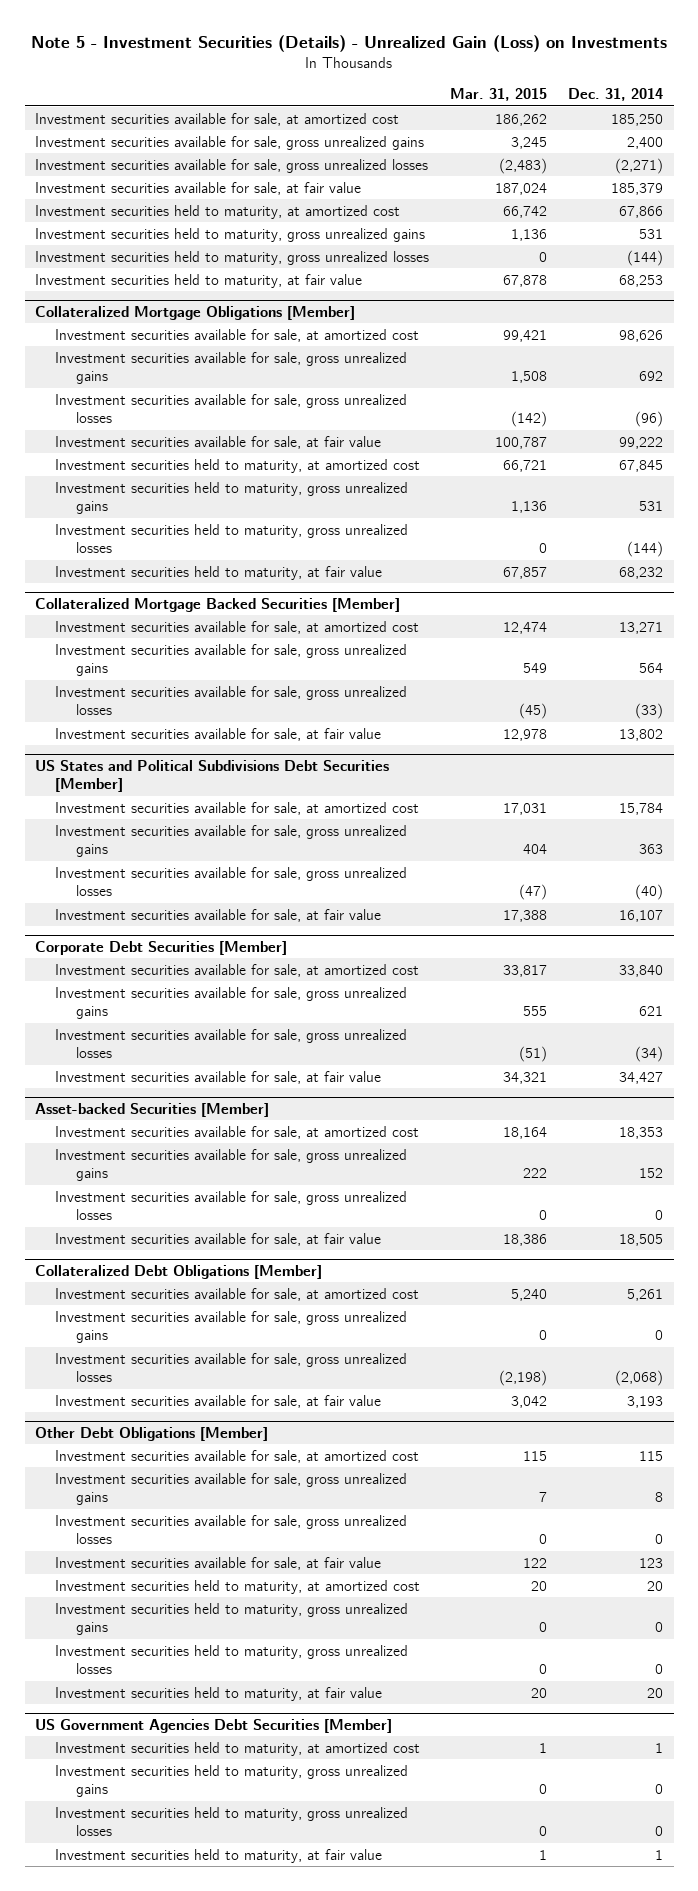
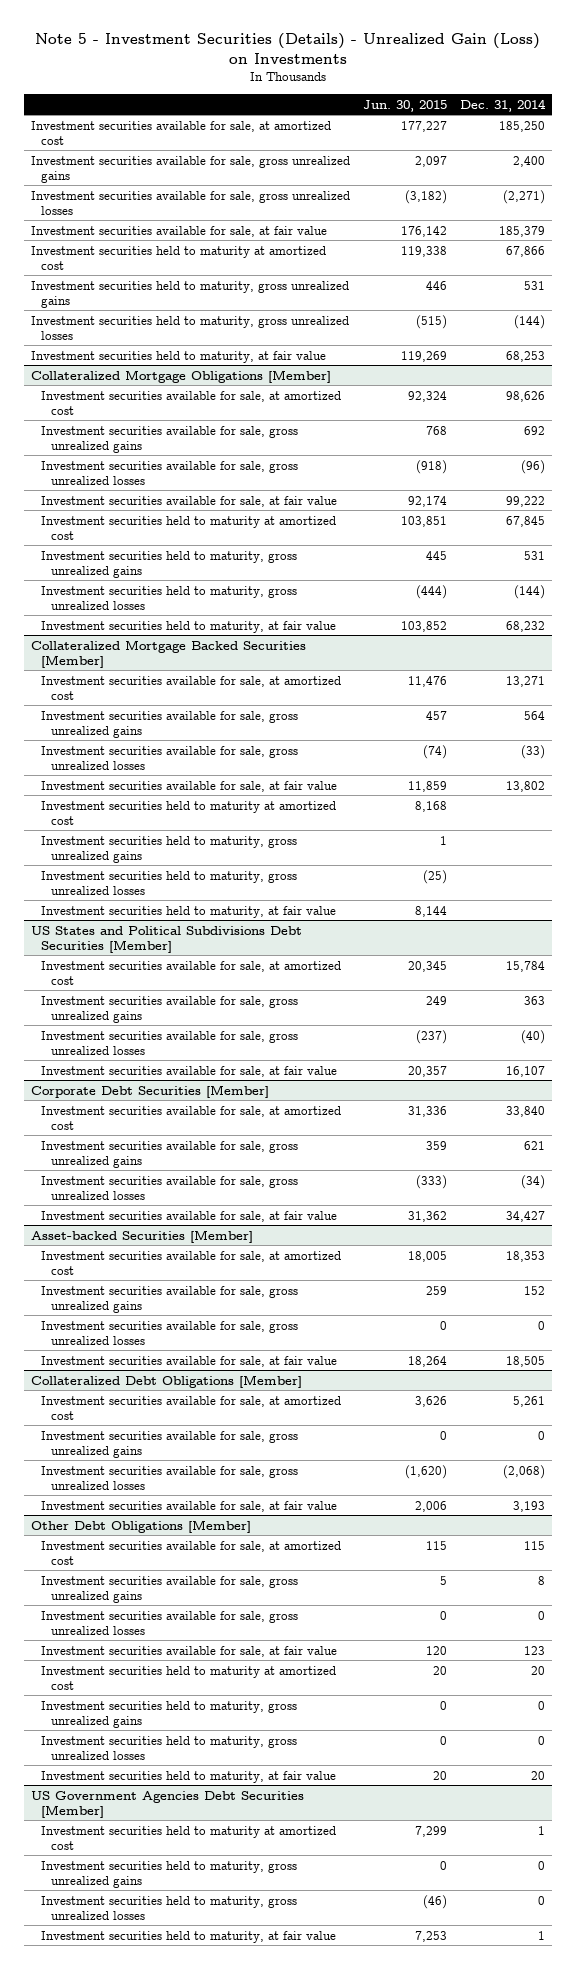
[450,88,548,102] Mar. 31, 2015 -> none
none -> [362,99,447,112] Jun. 30, 2015
[35,204,401,219] Investment securities held to maturity, at amortized cost -> [30,245,326,270] Investment securities held to maturity at amortized cost
[55,458,421,473] Investment securities held to maturity, at amortized cost -> [40,515,336,540] Investment securities held to maturity at amortized cost
none -> [40,800,336,825] Investment securities held to maturity at amortized cost
none -> [40,835,297,863] Investment securities held to maturity, gross unrealized gains
none -> [40,870,297,895] Investment securities held to maturity, gross unrealized losses
none -> [40,905,336,918] Investment securities held to maturity, at fair value
[55,1579,421,1594] Investment securities held to maturity, at amortized cost -> [40,1665,336,1690] Investment securities held to maturity at amortized cost
[55,1741,421,1756] Investment securities held to maturity, at amortized cost -> [40,1825,336,1850] Investment securities held to maturity at amortized cost

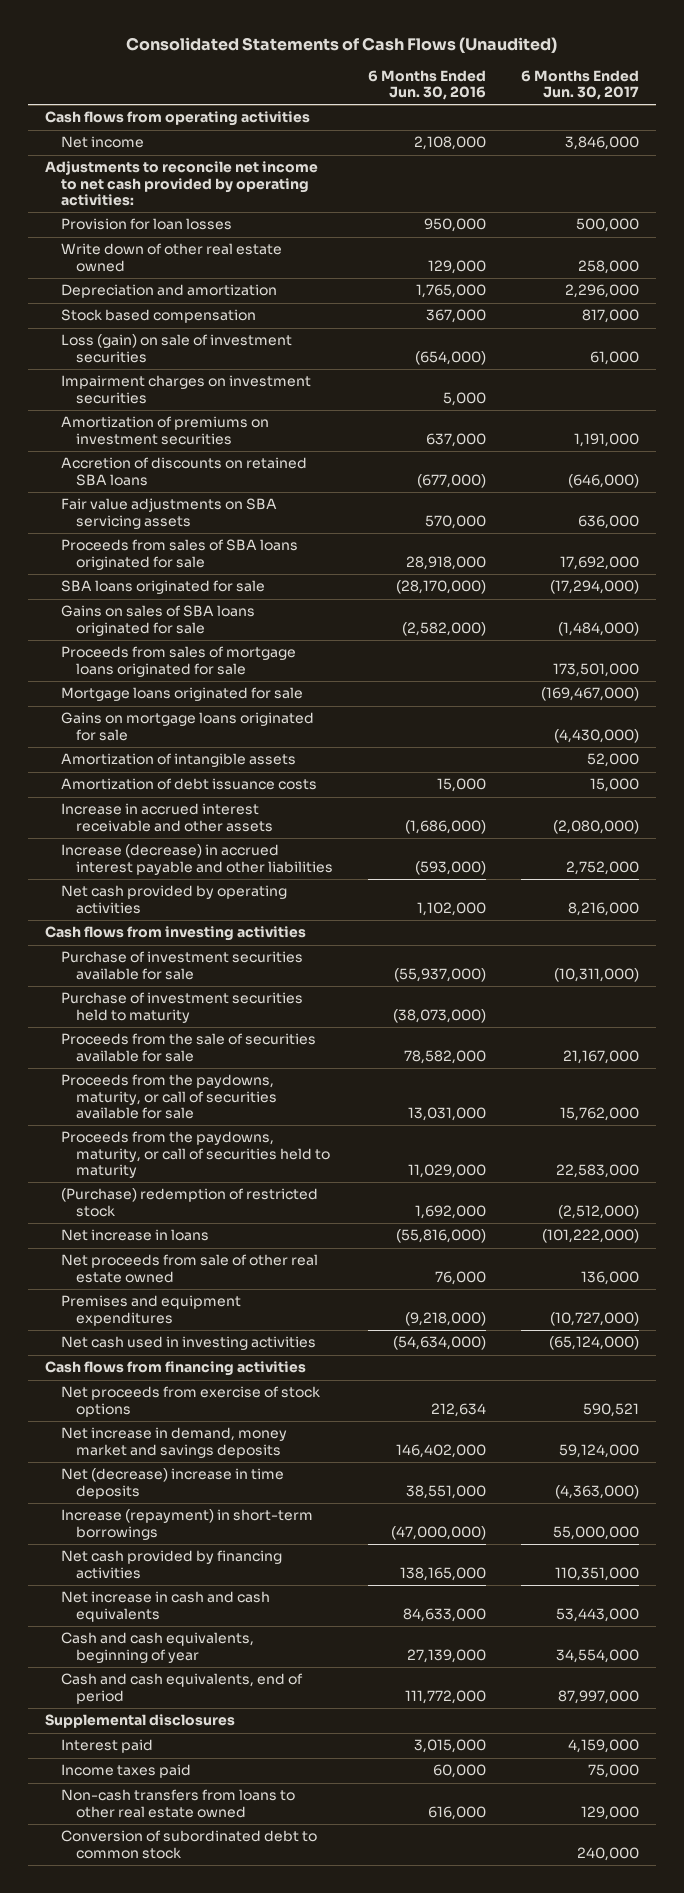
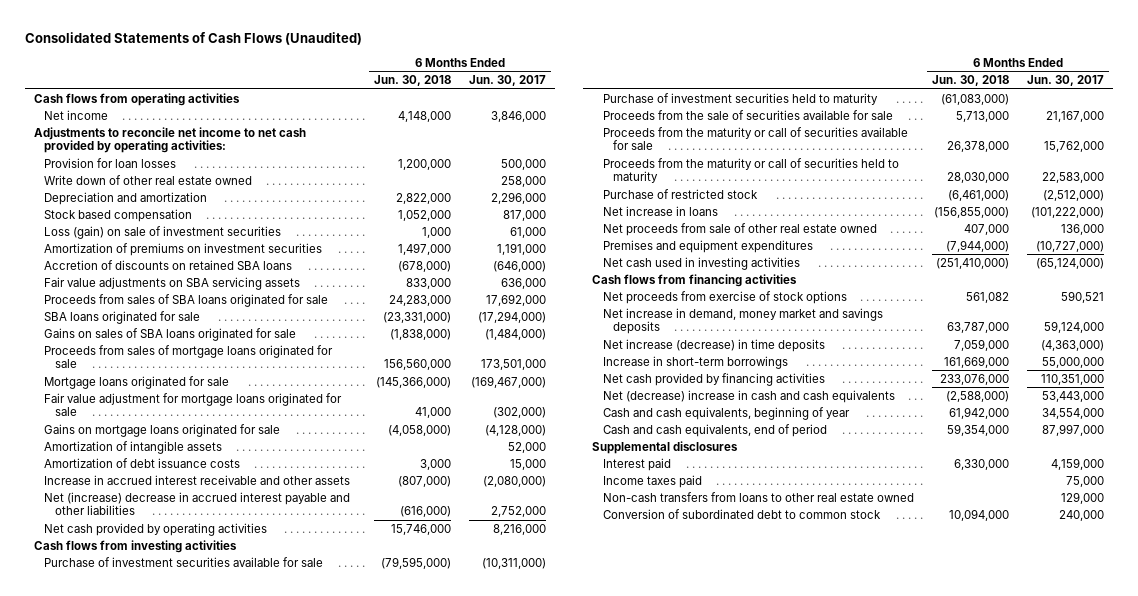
[368,69,487,101] 6 Months Ended Jun. 30, 2016 -> none
none -> [373,75,451,87] Jun. 30, 2018
[60,375,311,404] Impairment charges on investment securities -> none
none -> [44,392,343,417] Fair value adjustment for mortgage loans originated for sale
[554,728,640,743] (4,430,000) -> [484,424,546,436] (4,128,000)
[60,844,334,875] Increase (decrease) in accrued interest payable and other liabilities -> [44,491,351,516] Net (increase) decrease in accrued interest payable and other liabilities
[60,1074,278,1120] Proceeds from the paydowns, maturity, or call of securities available for sale -> [602,126,908,151] Proceeds from the maturity or call of securities available for sale
[60,1131,331,1179] Proceeds from the paydowns, maturity, or call of securities held to maturity -> [602,157,899,184] Proceeds from the maturity or call of securities held to maturity
[60,1188,318,1217] (Purchase) redemption of restricted stock -> [602,188,758,199] Purchase of restricted stock
[60,1468,284,1499] Net (decrease) increase in time deposits -> [602,338,825,352] Net increase (decrease) in time deposits
[60,1509,313,1540] Increase (repayment) in short-term borrowings -> [602,355,788,369] Increase in short-term borrowings
[60,1591,270,1622] Net increase in cash and cash equivalents -> [602,389,895,403] Net (decrease) increase in cash and cash equivalents

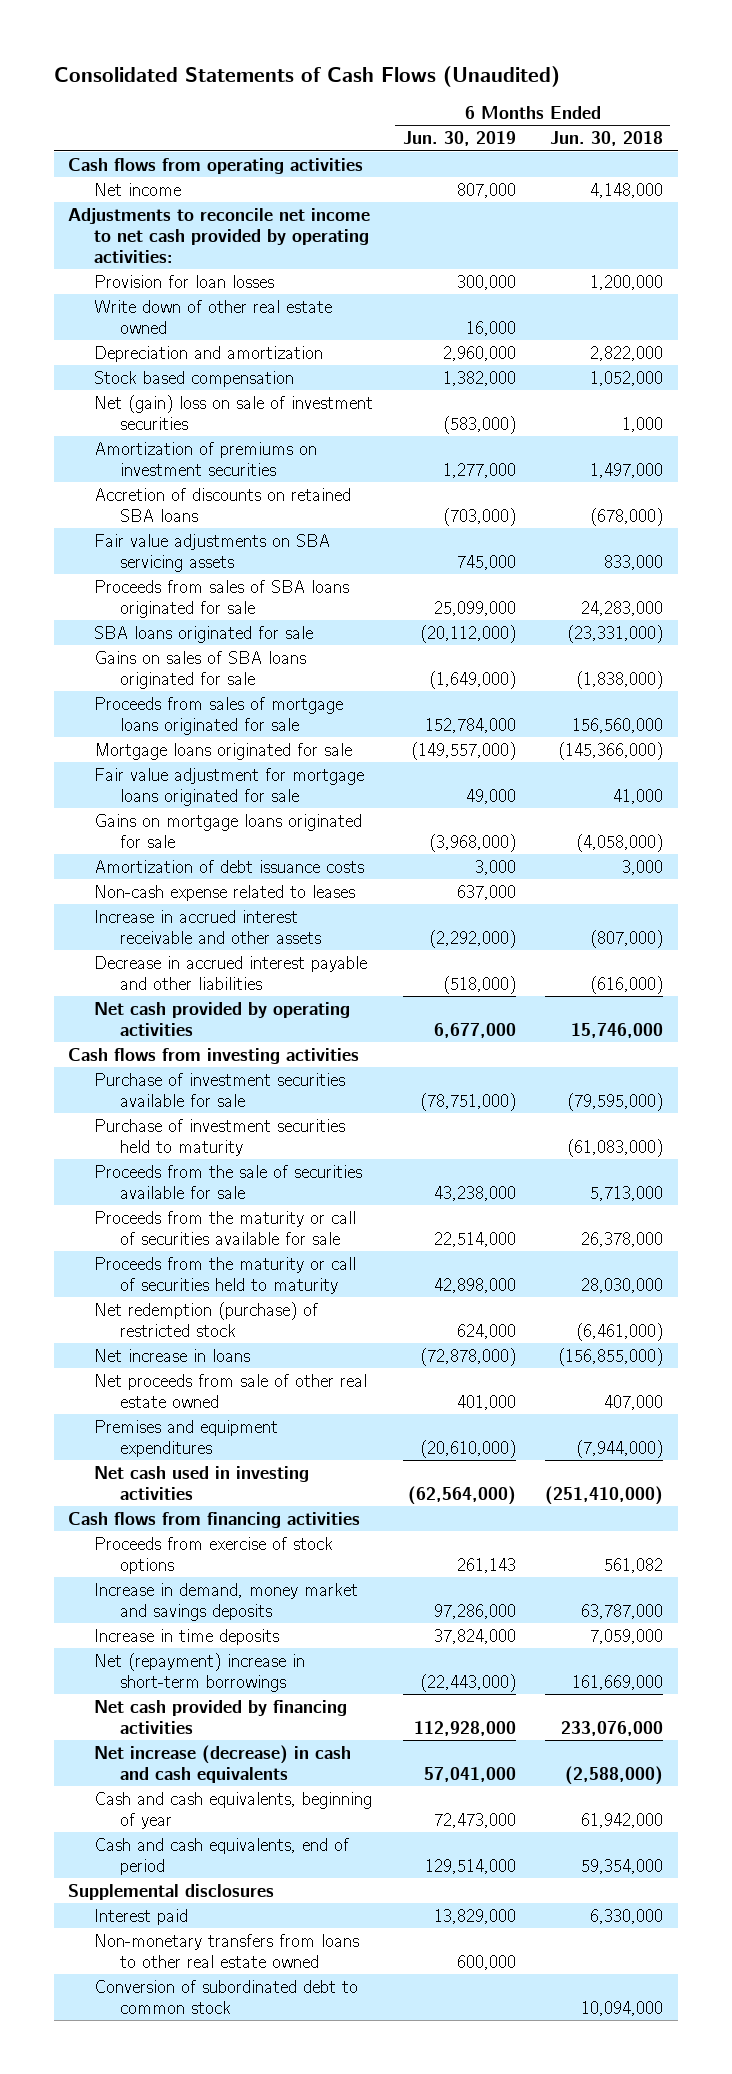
[468,75,546,87] Jun. 30, 2017 -> none
none -> [402,131,516,147] Jun. 30, 2019
[44,225,282,239] Loss (gain) on sale of investment securities -> [94,394,374,430] Net (gain) loss on sale of investment securities
[44,440,223,454] Amortization of intangible assets -> none
none -> [94,884,356,901] Non-cash expense related to leases
[44,491,351,516] Net (increase) decrease in accrued interest payable and other liabilities -> [94,955,368,990] Decrease in accrued interest payable and other liabilities
[602,188,758,199] Purchase of restricted stock -> [94,1301,319,1337] Net redemption (purchase) of restricted stock
[602,290,847,304] Net proceeds from exercise of stock options -> [94,1536,334,1574] Proceeds from exercise of stock options
[602,307,883,335] Net increase in demand, money market and savings deposits -> [94,1582,359,1621] Increase in demand, money market and savings deposits
[602,338,825,352] Net increase (decrease) in time deposits -> [94,1628,280,1645] Increase in time deposits
[602,355,788,369] Increase in short-term borrowings -> [94,1652,306,1692] Net (repayment) increase in short-term borrowings
[602,389,895,403] Net (decrease) increase in cash and cash equivalents -> [94,1744,352,1783] Net increase (decrease) in cash and cash equivalents
[602,474,702,488] Income taxes paid -> none
[602,491,914,502] Non-cash transfers from loans to other real estate owned -> [94,1933,360,1968] Non-monetary transfers from loans to other real estate owned

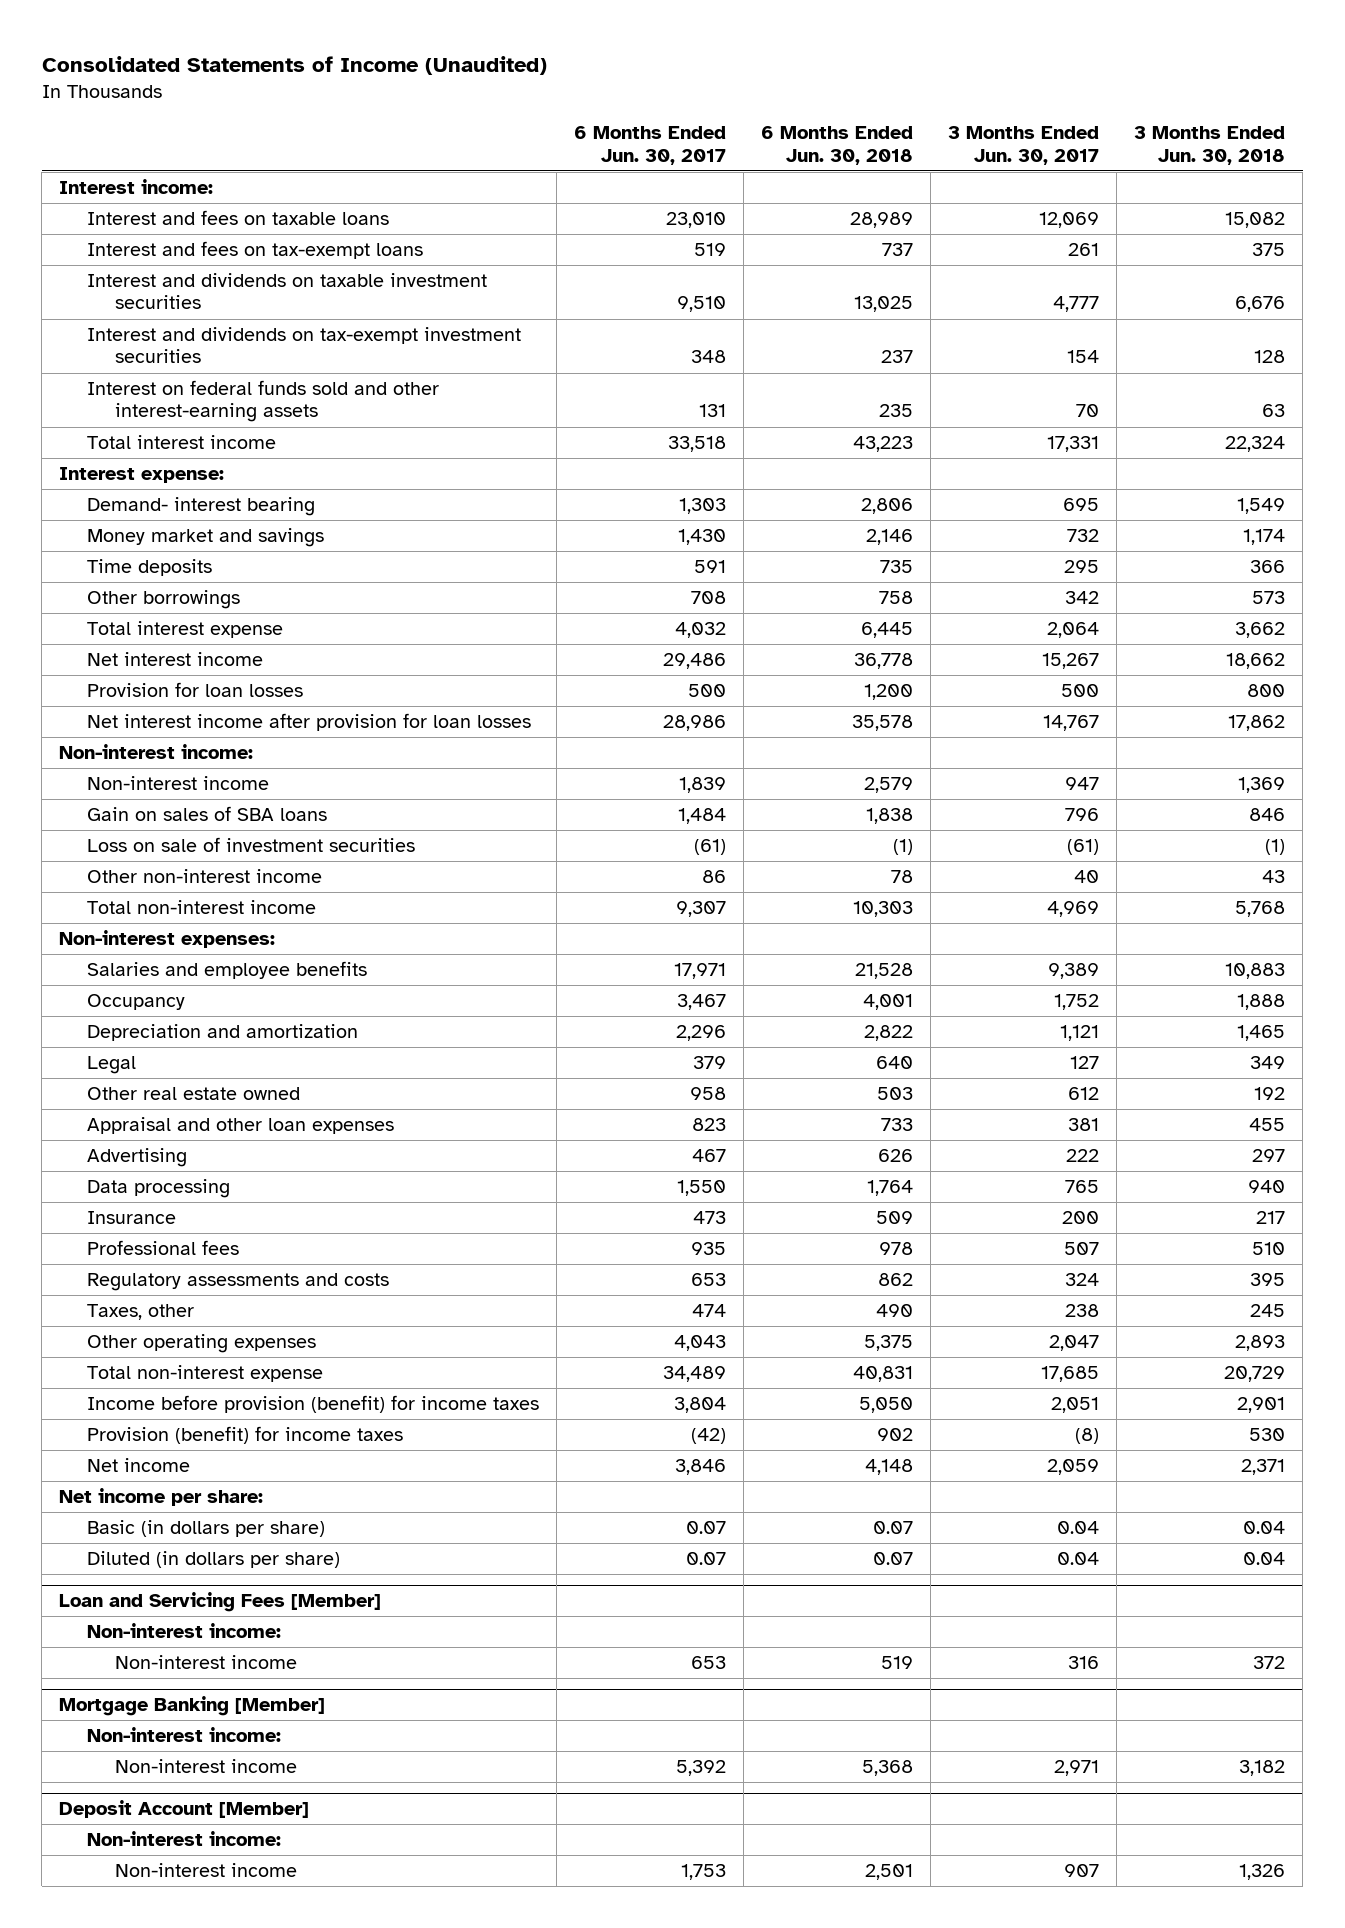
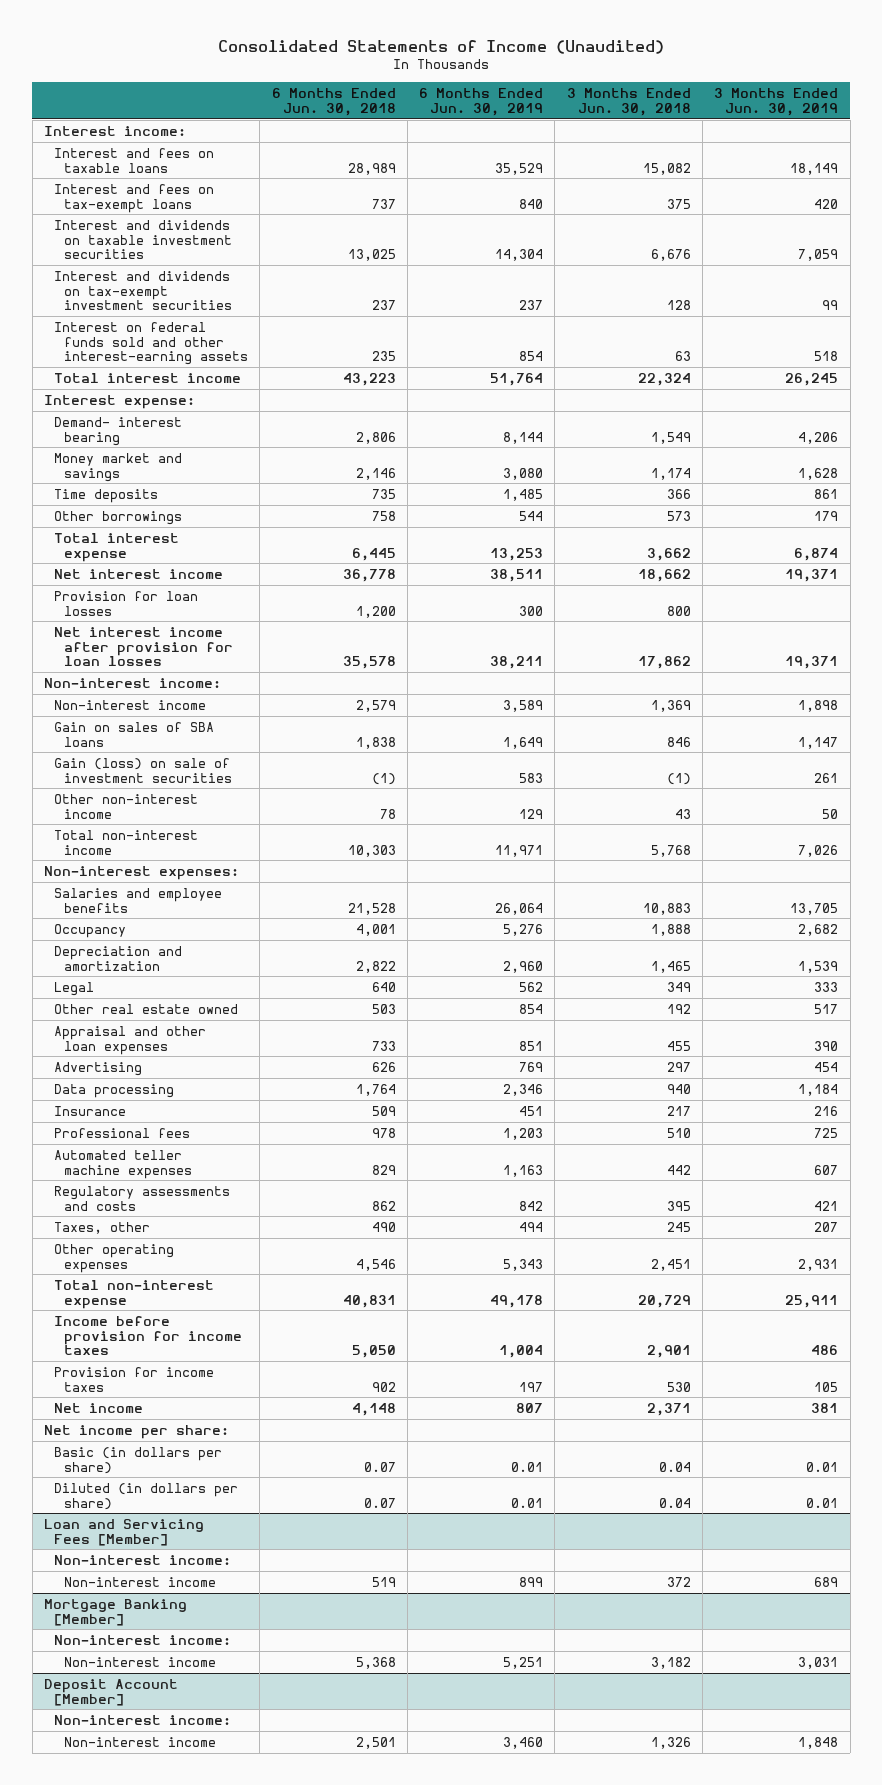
[574,126,727,165] 6 Months Ended Jun. 30, 2017 -> none
[948,126,1100,165] 3 Months Ended Jun. 30, 2017 -> none
none -> [419,87,544,116] 6 Months Ended Jun. 30, 2019
none -> [714,87,839,116] 3 Months Ended Jun. 30, 2019
[87,837,416,853] Loss on sale of investment securities -> [54,757,233,783] Gain (loss) on sale of investment securities
none -> [54,1149,193,1179] Automated teller machine expenses
[864,1335,914,1352] 5,375 -> [355,1258,396,1271] 4,546
[1235,1335,1286,1352] 2,893 -> [650,1258,691,1271] 2,451
[87,1395,540,1414] Income before provision (benefit) for income taxes -> [54,1315,243,1356] Income before provision for income taxes
[87,1426,404,1445] Provision (benefit) for income taxes -> [54,1366,215,1392] Provision for income taxes

